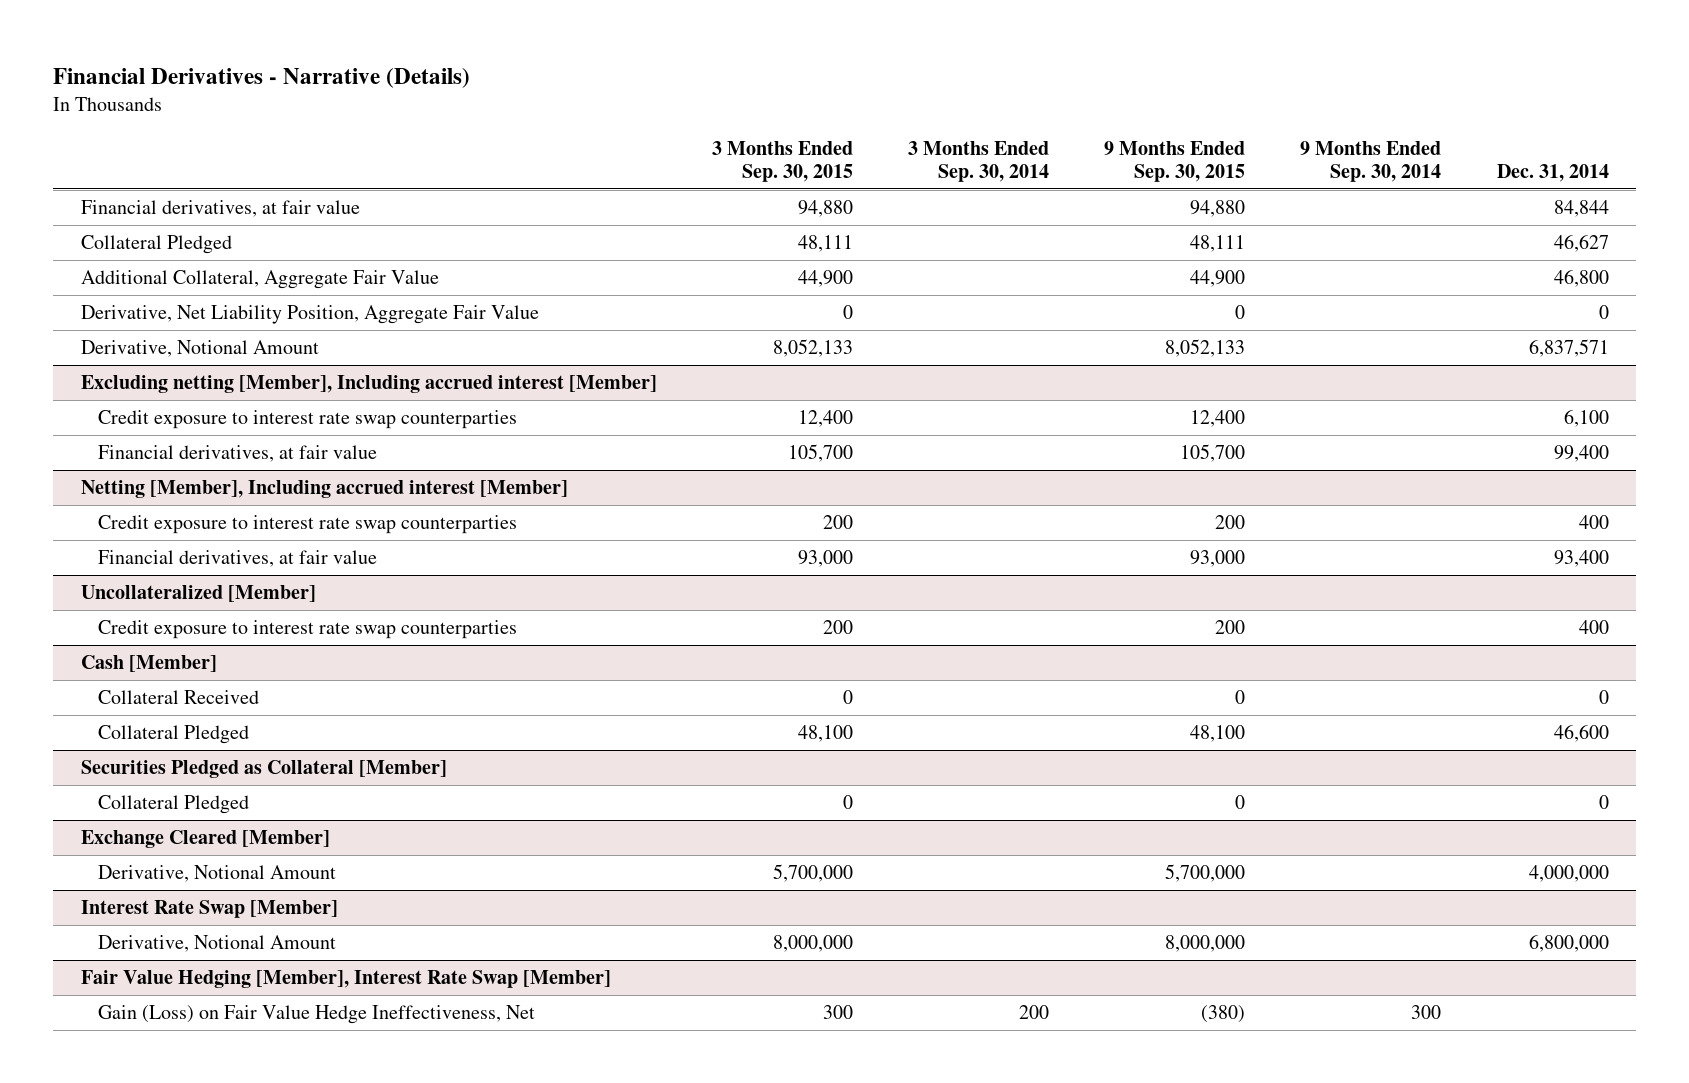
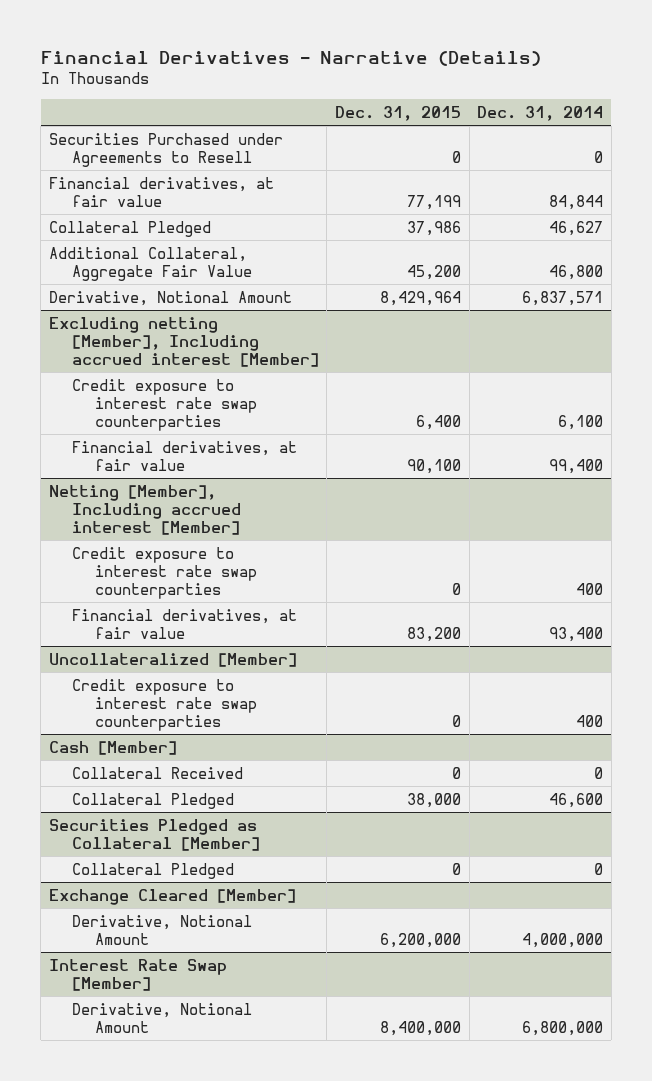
[711,140,853,182] 3 Months Ended Sep. 30, 2015 -> none
[908,140,1050,182] 3 Months Ended Sep. 30, 2014 -> none
[1104,140,1246,182] 9 Months Ended Sep. 30, 2015 -> none
[1300,140,1442,182] 9 Months Ended Sep. 30, 2014 -> none
none -> [335,106,462,122] Dec. 31, 2015
none -> [48,132,283,167] Securities Purchased under Agreements to Resell
[80,305,539,325] Derivative, Net Liability Position, Aggregate Fair Value -> none
[80,970,611,989] Fair Value Hedging [Member], Interest Rate Swap [Member] -> none
[98,1005,536,1025] Gain (Loss) on Fair Value Hedge Ineffectiveness, Net -> none

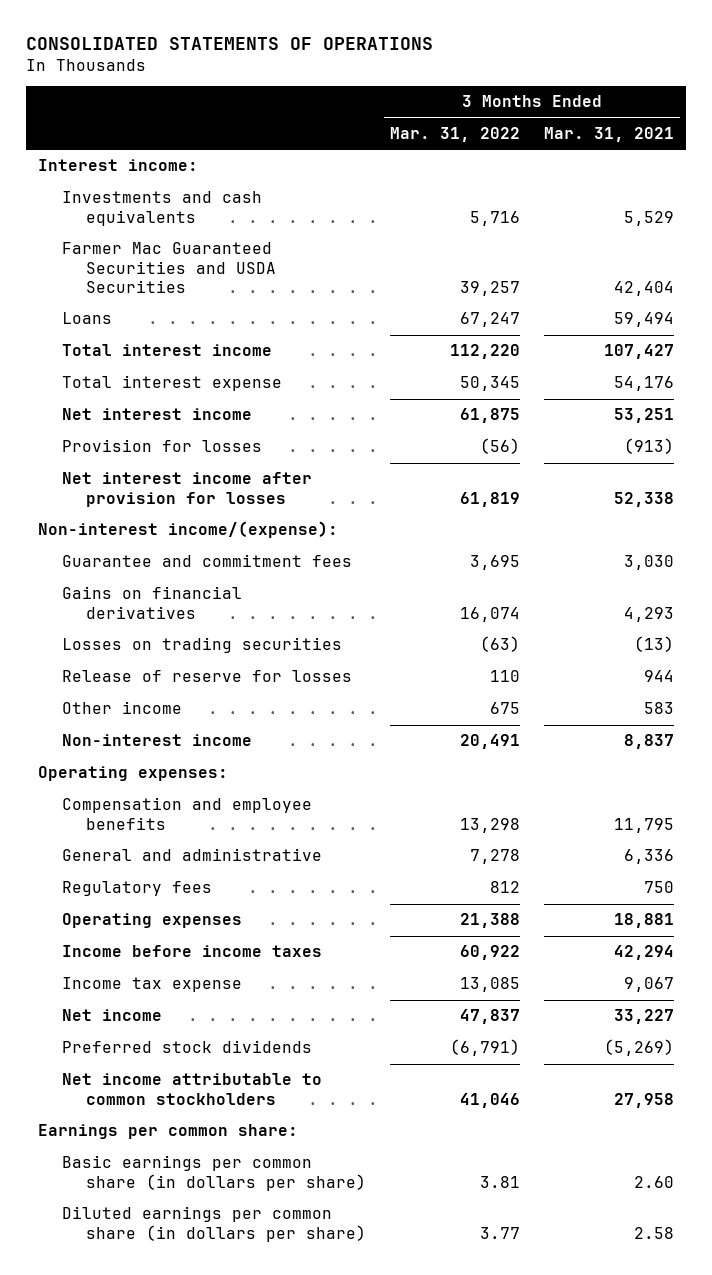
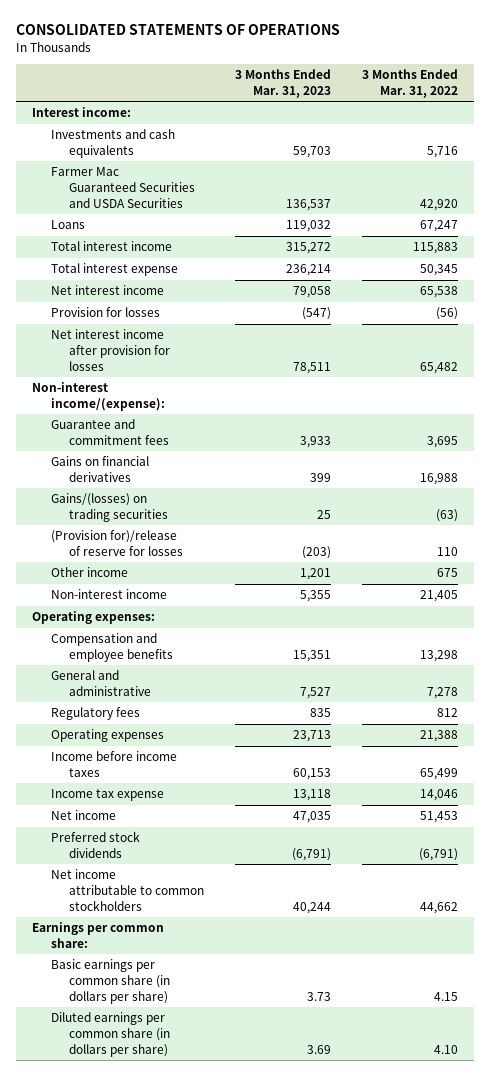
[543,127,674,143] Mar. 31, 2021 -> none
none -> [235,69,332,98] 3 Months Ended Mar. 31, 2023
[459,281,520,297] 39,257 -> [420,198,459,211] 42,920
[449,344,520,360] 112,220 -> [413,242,459,255] 115,883
[459,408,520,424] 61,875 -> [420,286,459,299] 65,538
[459,491,520,507] 61,819 -> [420,361,459,374] 65,482
[459,606,520,622] 16,074 -> [420,473,459,486] 16,988
[61,637,342,654] Losses on trading securities -> [50,493,169,523] Gains/(losses) on trading securities
[61,670,352,683] Release of reserve for losses -> [50,530,184,557] (Provision for)/release of reserve for losses
[459,734,520,750] 20,491 -> [420,590,459,603] 21,405
[459,945,520,961] 60,922 -> [420,768,459,781] 65,499
[459,977,520,993] 13,085 -> [420,789,459,802] 14,046
[459,1009,520,1025] 47,837 -> [420,811,459,824] 51,453
[459,1092,520,1108] 41,046 -> [420,901,459,914] 44,662
[479,1175,520,1188] 3.81 -> [434,991,459,1001] 4.15
[479,1226,520,1239] 3.77 -> [434,1044,459,1054] 4.10

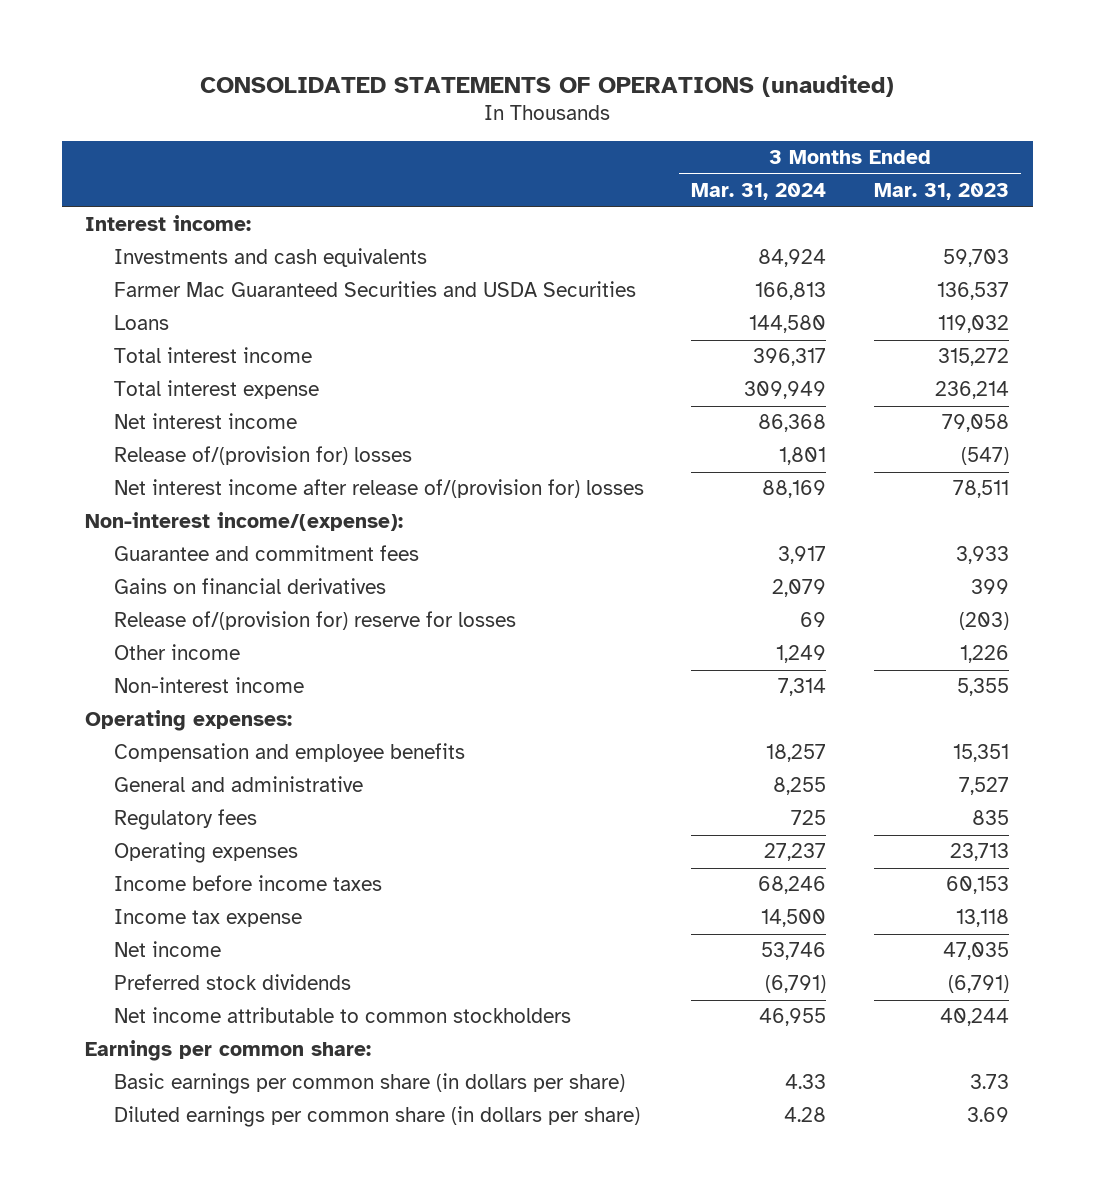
[16,24,341,36] CONSOLIDATED STATEMENTS OF OPERATIONS -> [200,75,895,98] CONSOLIDATED STATEMENTS OF OPERATIONS (unaudited)
[362,69,459,98] 3 Months Ended Mar. 31, 2022 -> none
none -> [691,183,827,201] Mar. 31, 2024
[50,307,160,318] Provision for losses -> [113,446,412,466] Release of/(provision for) losses
[50,329,171,371] Net interest income after provision for losses -> [113,479,644,499] Net interest income after release of/(provision for) losses
[50,493,169,523] Gains/(losses) on trading securities -> none
[50,530,184,557] (Provision for)/release of reserve for losses -> [113,611,516,631] Release of/(provision for) reserve for losses
[300,568,332,581] 1,201 -> [959,645,1009,664] 1,226

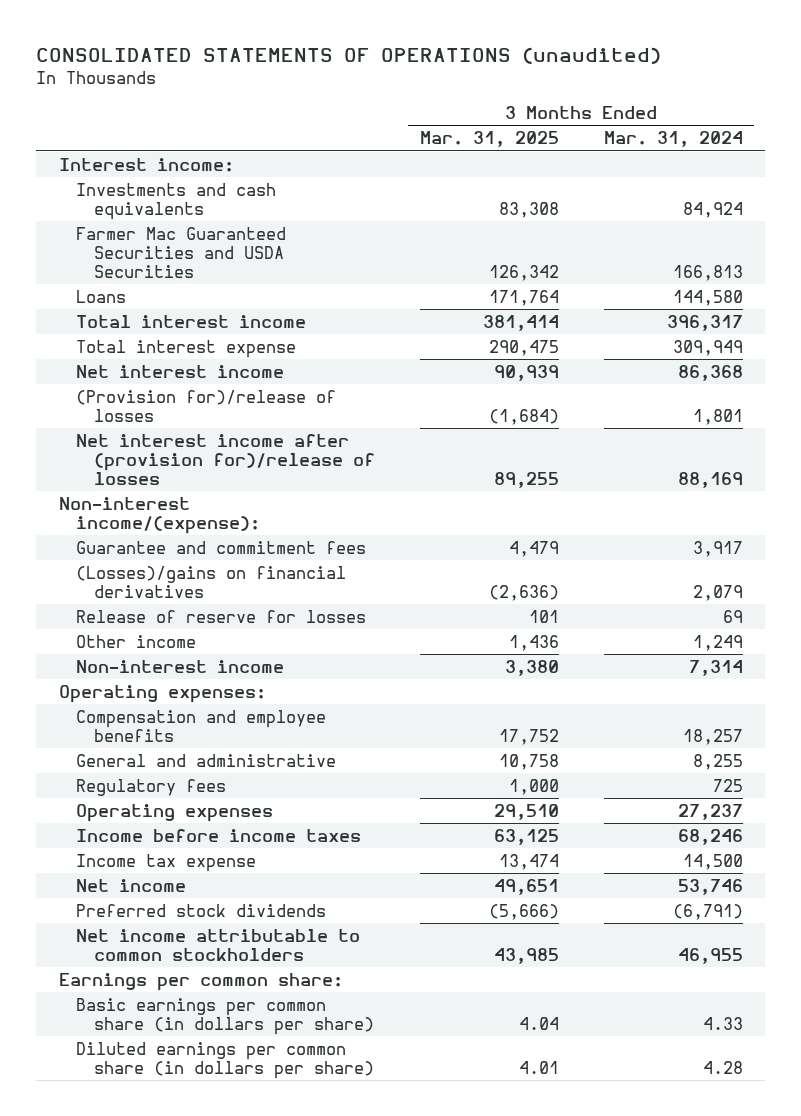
[873,183,1009,201] Mar. 31, 2023 -> none
none -> [419,131,559,148] Mar. 31, 2025
[113,446,412,466] Release of/(provision for) losses -> [76,389,337,422] (Provision for)/release of losses
[113,479,644,499] Net interest income after release of/(provision for) losses -> [76,433,375,485] Net interest income after (provision for)/release of losses
[113,578,386,595] Gains on financial derivatives -> [76,565,347,598] (Losses)/gains on financial derivatives
[113,611,516,631] Release of/(provision for) reserve for losses -> [76,609,367,623] Release of reserve for losses

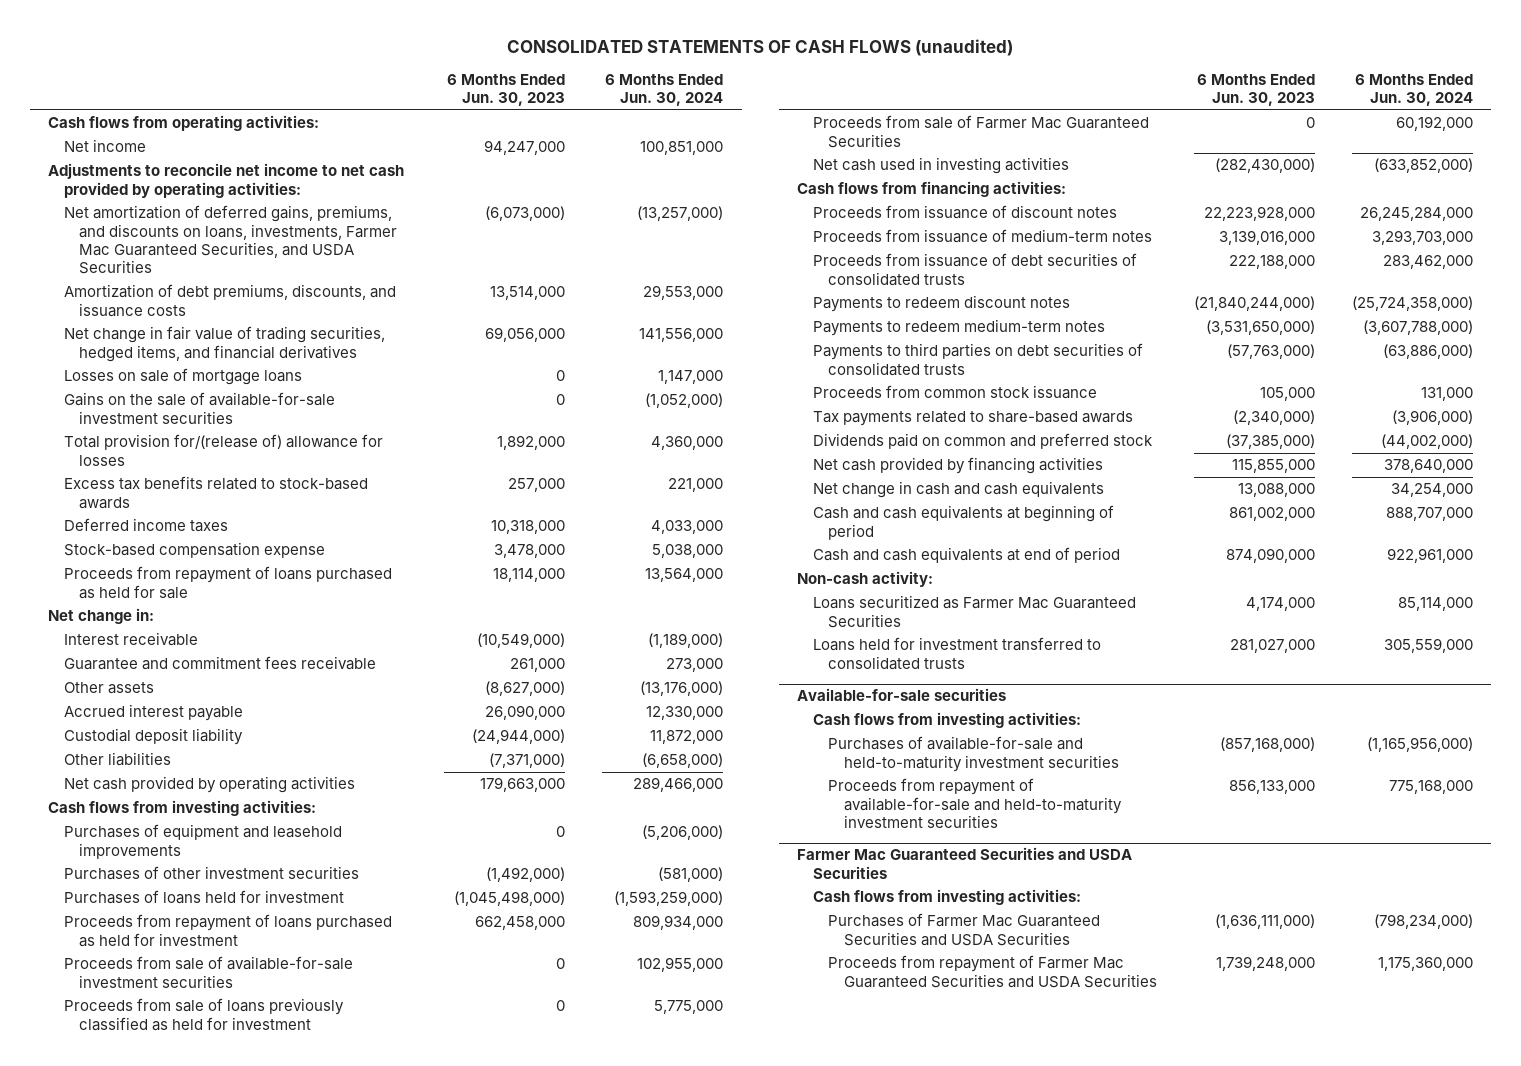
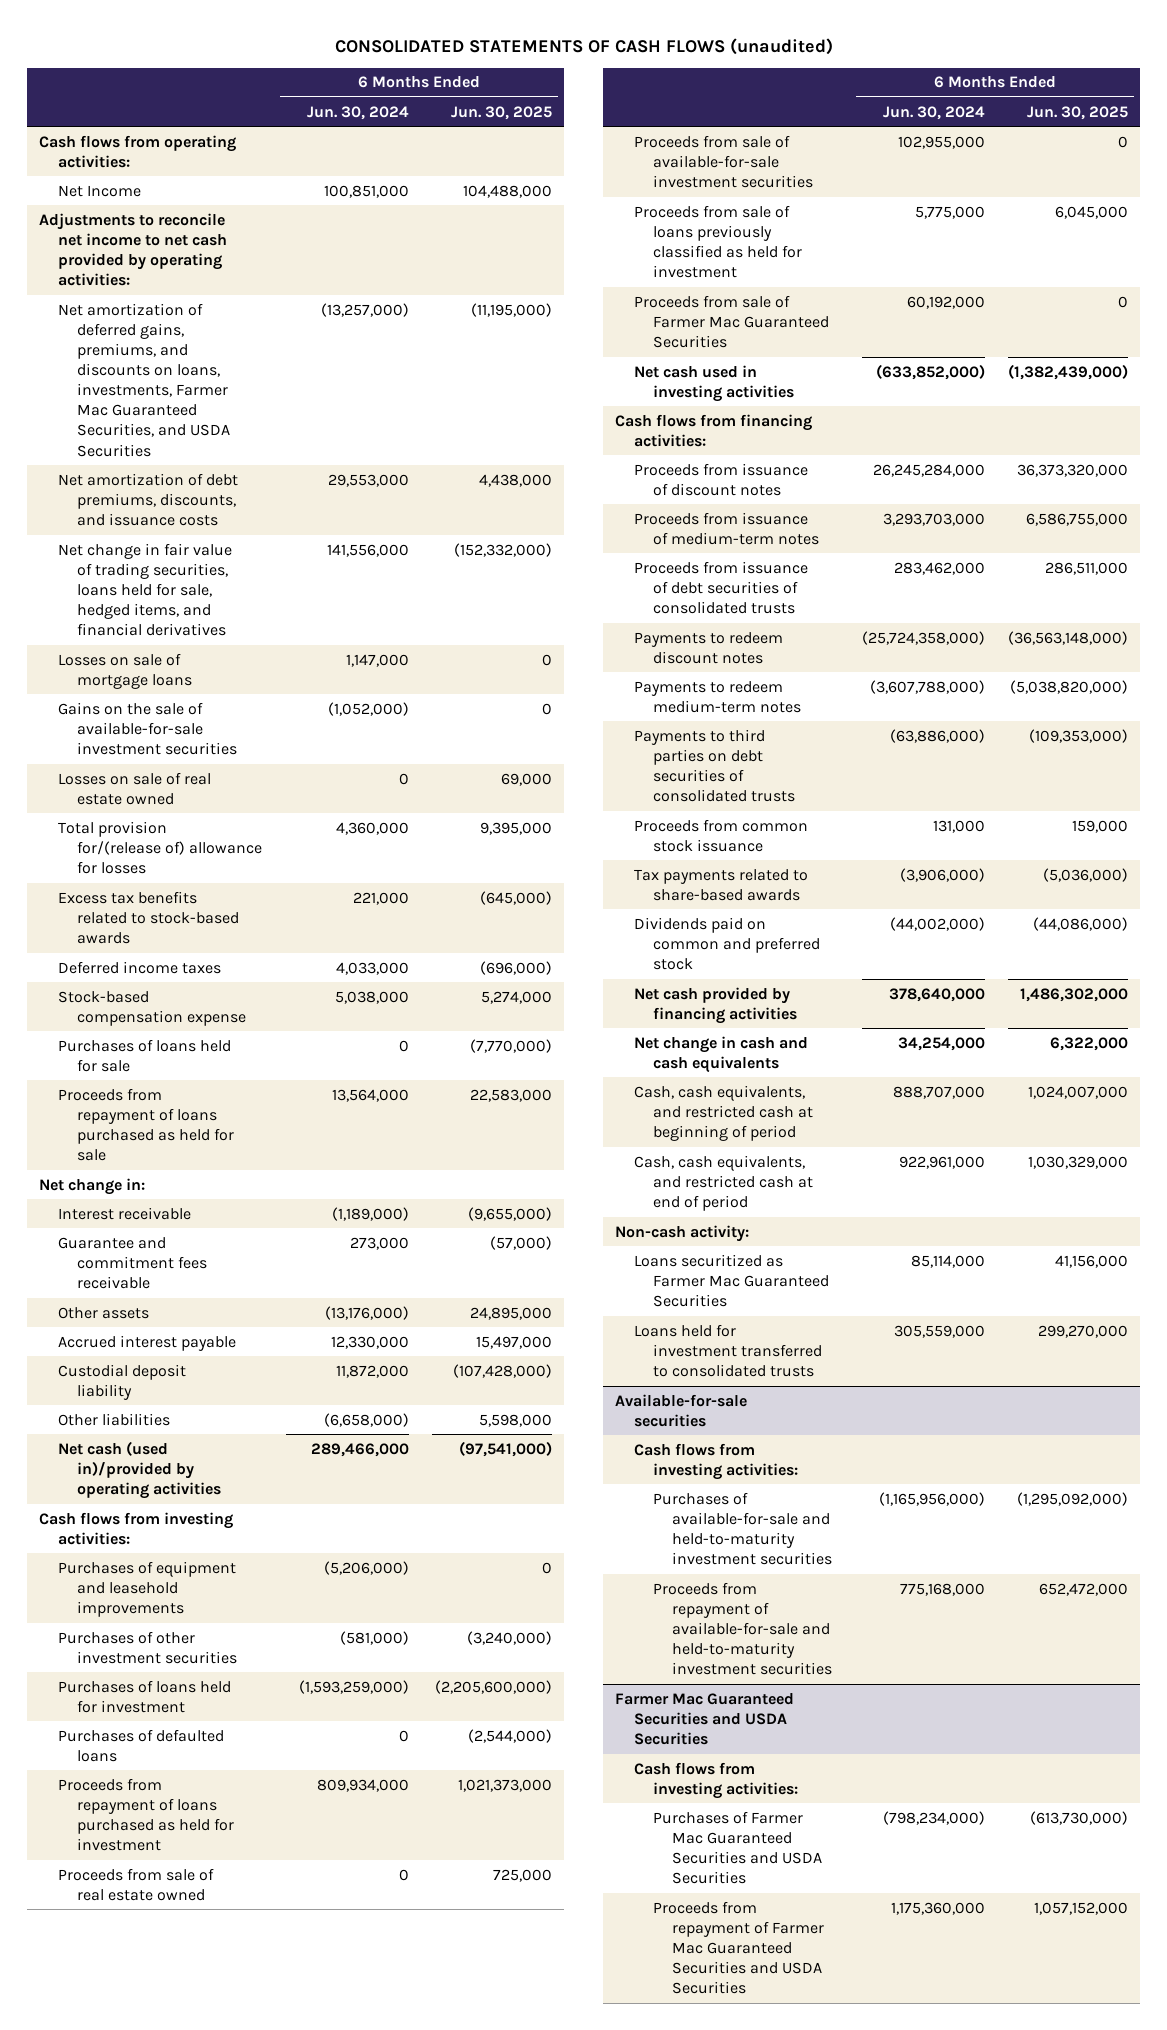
[447,73,566,107] 6 Months Ended Jun. 30, 2023 -> none
none -> [451,105,553,120] Jun. 30, 2025
[63,139,146,153] Net income -> [58,184,142,197] Net Income
[63,284,396,317] Amortization of debt premiums, discounts, and issuance costs -> [58,472,239,526] Net amortization of debt premiums, discounts, and issuance costs
[63,326,385,362] Net change in fair value of trading securities, hedged items, and financial derivatives -> [58,542,233,637] Net change in fair value of trading securities, loans held for sale, hedged items, and financial derivatives
none -> [58,771,212,805] Losses on sale of real estate owned
none -> [58,1038,232,1072] Purchases of loans held for sale
[63,776,355,794] Net cash provided by operating activities -> [58,1440,222,1499] Net cash (used in)/provided by operating activities
none -> [58,1728,225,1762] Purchases of defaulted loans
none -> [58,1867,215,1901] Proceeds from sale of real estate owned
[812,505,1114,540] Cash and cash equivalents at beginning of period -> [634,1084,814,1141] Cash, cash equivalents, and restricted cash at beginning of period
[812,547,1120,564] Cash and cash equivalents at end of period -> [634,1154,814,1211] Cash, cash equivalents, and restricted cash at end of period

